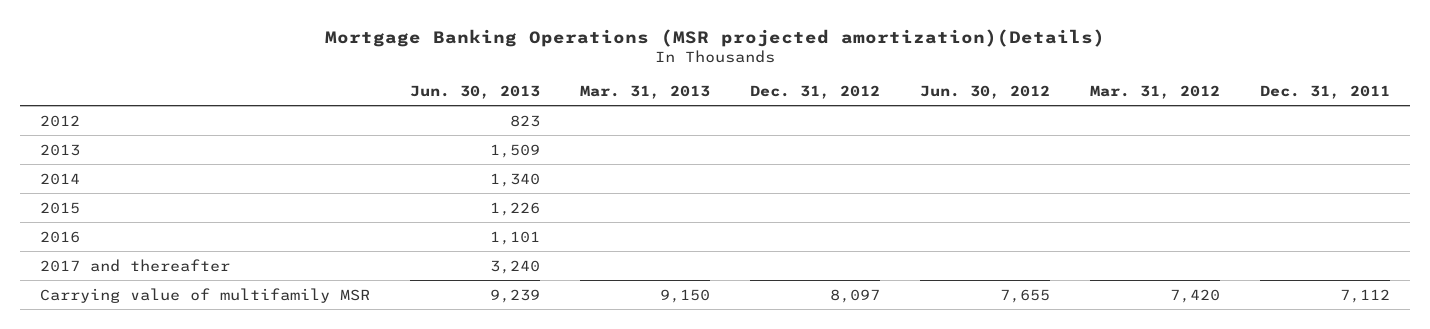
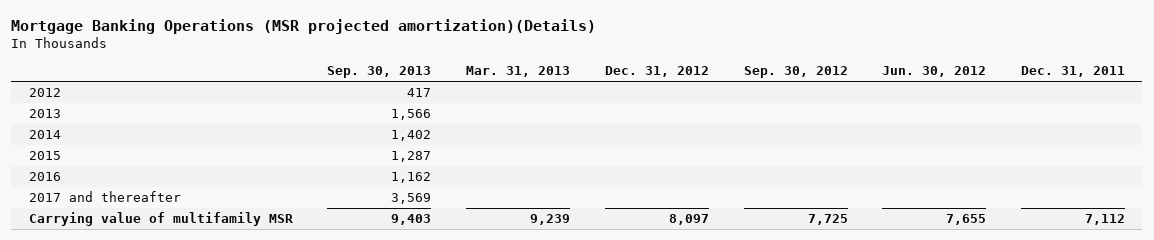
[410,84,541,99] Jun. 30, 2013 -> none
[1090,84,1221,99] Mar. 31, 2012 -> none
none -> [327,66,432,79] Sep. 30, 2013
none -> [743,66,848,79] Sep. 30, 2012
[660,288,711,303] 9,150 -> [530,213,571,225] 9,239

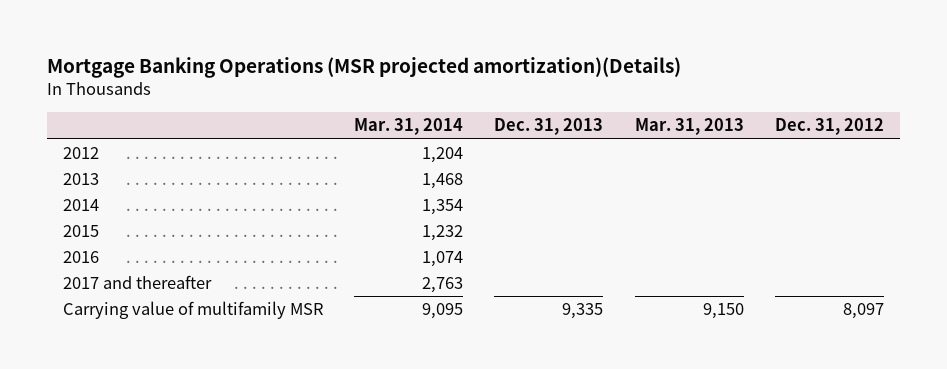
[327,66,432,79] Sep. 30, 2013 -> none
[743,66,848,79] Sep. 30, 2012 -> none
[882,66,987,78] Jun. 30, 2012 -> none
[1020,66,1125,78] Dec. 31, 2011 -> none
none -> [353,118,463,136] Mar. 31, 2014
none -> [494,118,604,136] Dec. 31, 2013
[530,213,571,225] 9,239 -> [702,303,744,320] 9,150

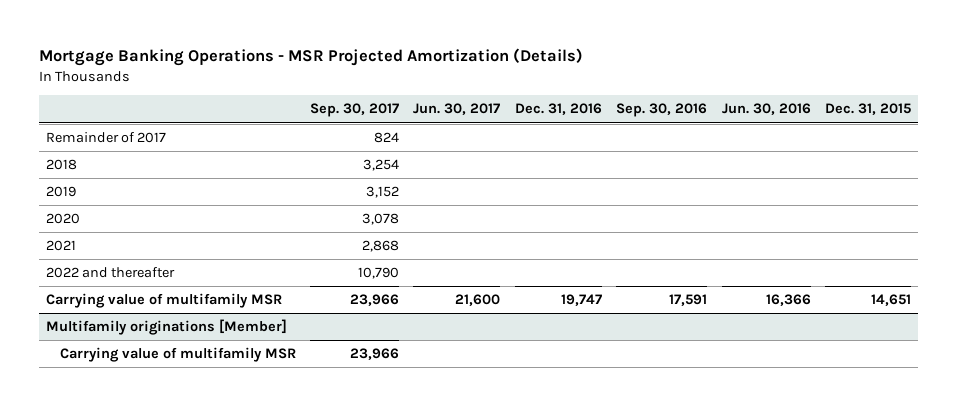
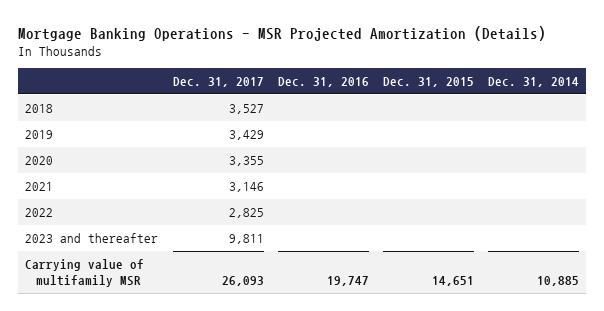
[310,103,400,118] Sep. 30, 2017 -> none
[413,103,501,116] Jun. 30, 2017 -> none
[616,103,708,118] Sep. 30, 2016 -> none
[721,103,811,116] Jun. 30, 2016 -> none
none -> [172,76,264,87] Dec. 31, 2017
none -> [487,76,579,87] Dec. 31, 2014
[46,132,167,144] Remainder of 2017 -> none
none -> [25,207,54,217] 2022
[46,267,176,279] 2022 and thereafter -> [25,232,159,243] 2023 and thereafter
[46,319,288,336] Multifamily originations [Member] -> none
[59,347,296,363] Carrying value of multifamily MSR -> none

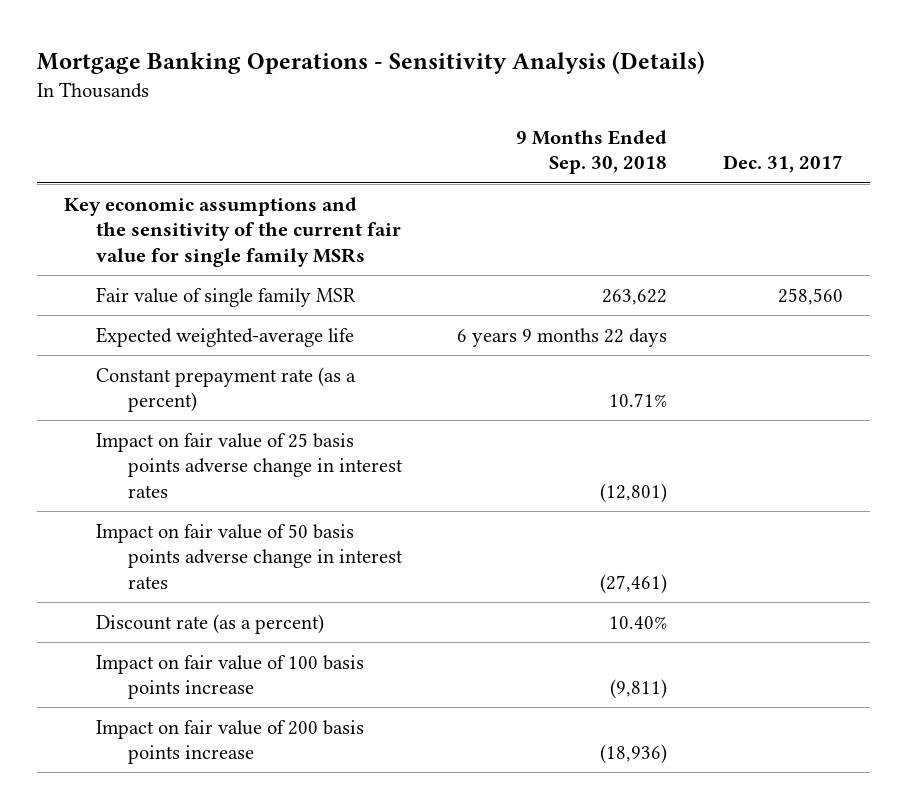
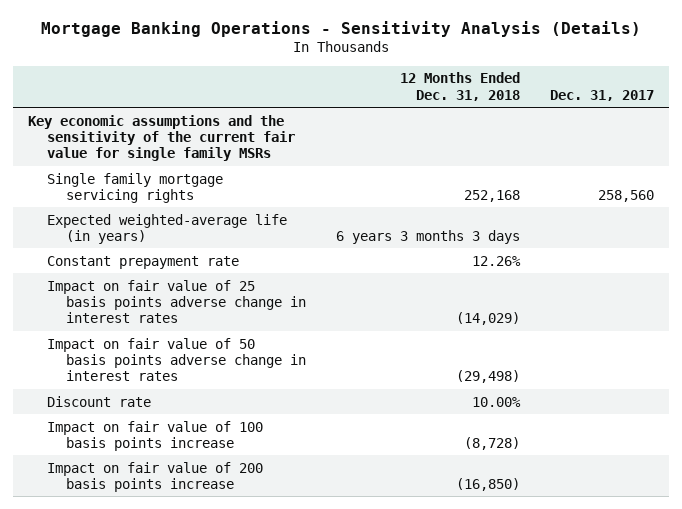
[516,129,668,175] 9 Months Ended Sep. 30, 2018 -> none
none -> [399,72,520,101] 12 Months Ended Dec. 31, 2018
[95,286,356,307] Fair value of single family MSR -> [47,172,224,203] Single family mortgage servicing rights
[95,326,354,347] Expected weighted-average life -> [47,213,288,244] Expected weighted-average life (in years)
[95,366,356,413] Constant prepayment rate (as a percent) -> [47,255,240,269] Constant prepayment rate
[95,613,324,634] Discount rate (as a percent) -> [47,395,152,407] Discount rate

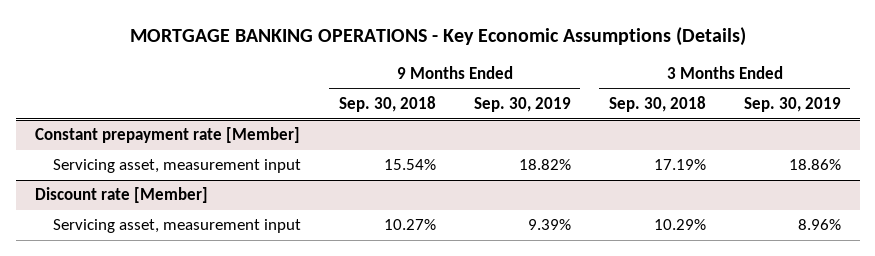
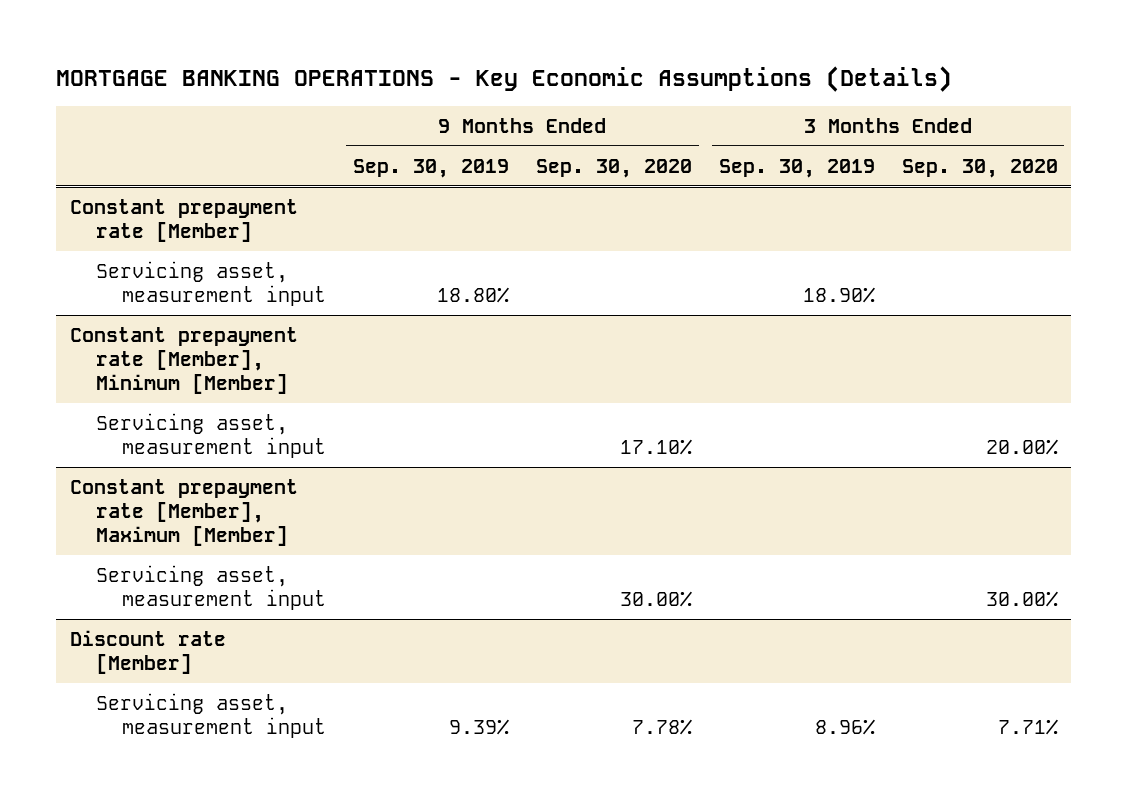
[338,96,436,113] Sep. 30, 2018 -> none
[608,96,706,113] Sep. 30, 2018 -> none
none -> [535,158,692,178] Sep. 30, 2020
none -> [901,158,1058,178] Sep. 30, 2020
[518,159,571,171] 18.82% -> [436,287,509,304] 18.80%
[788,159,841,171] 18.86% -> [802,287,875,304] 18.90%
none -> [69,326,298,395] Constant prepayment rate [Member], Minimum [Member]
none -> [95,412,326,459] Servicing asset, measurement input
none -> [69,478,298,547] Constant prepayment rate [Member], Maximum [Member]
none -> [95,564,326,611] Servicing asset, measurement input

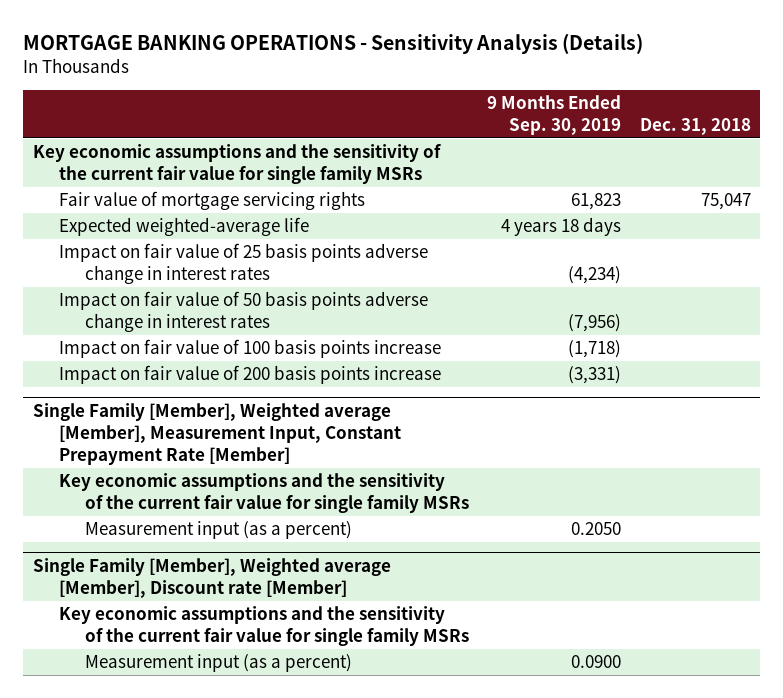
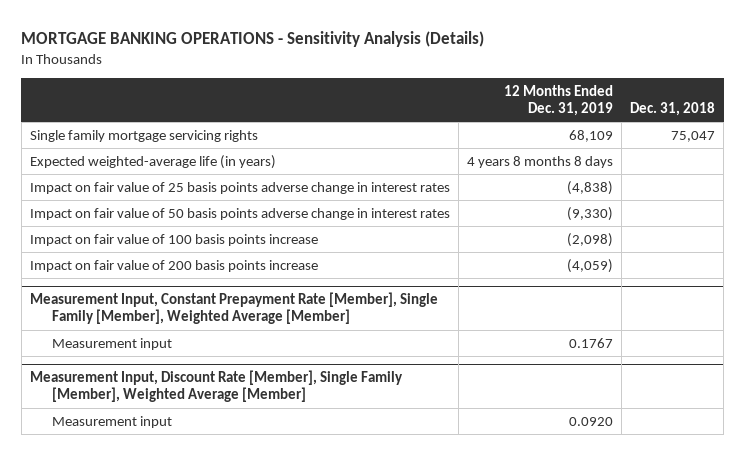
[487,95,622,135] 9 Months Ended Sep. 30, 2019 -> none
none -> [504,85,614,116] 12 Months Ended Dec. 31, 2019
[32,144,441,185] Key economic assumptions and the sensitivity of the current fair value for single family MSRs -> none
[58,191,365,211] Fair value of mortgage servicing rights -> [29,129,258,142] Single family mortgage servicing rights
[58,217,309,237] Expected weighted-average life -> [29,154,276,169] Expected weighted-average life (in years)
[58,473,470,514] Key economic assumptions and the sensitivity of the current fair value for single family MSRs -> none
[58,606,470,647] Key economic assumptions and the sensitivity of the current fair value for single family MSRs -> none
[32,403,401,465] Single Family [Member], Weighted average [Member], Measurement Input, Constant Prepayment Rate [Member] -> [29,292,438,325] Measurement Input, Constant Prepayment Rate [Member], Single Family [Member], Weighted Average [Member]
[85,521,353,540] Measurement input (as a percent) -> [52,337,173,350] Measurement input
[32,558,391,599] Single Family [Member], Weighted average [Member], Discount rate [Member] -> [29,370,403,403] Measurement Input, Discount Rate [Member], Single Family [Member], Weighted Average [Member]
[85,654,353,673] Measurement input (as a percent) -> [52,415,173,428] Measurement input

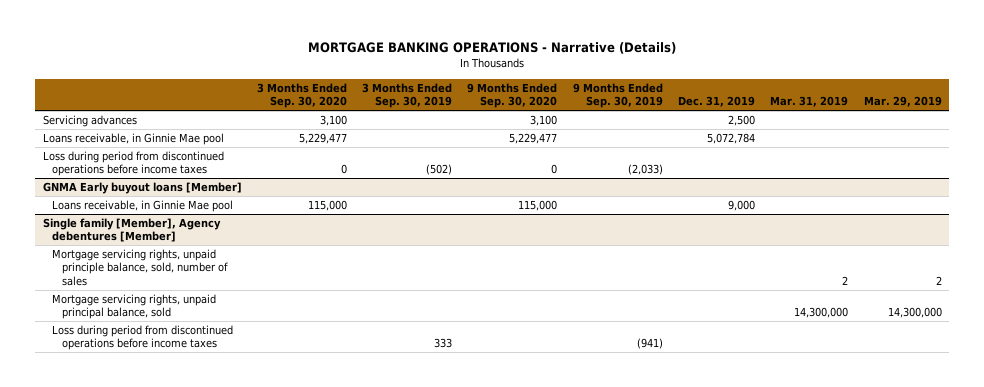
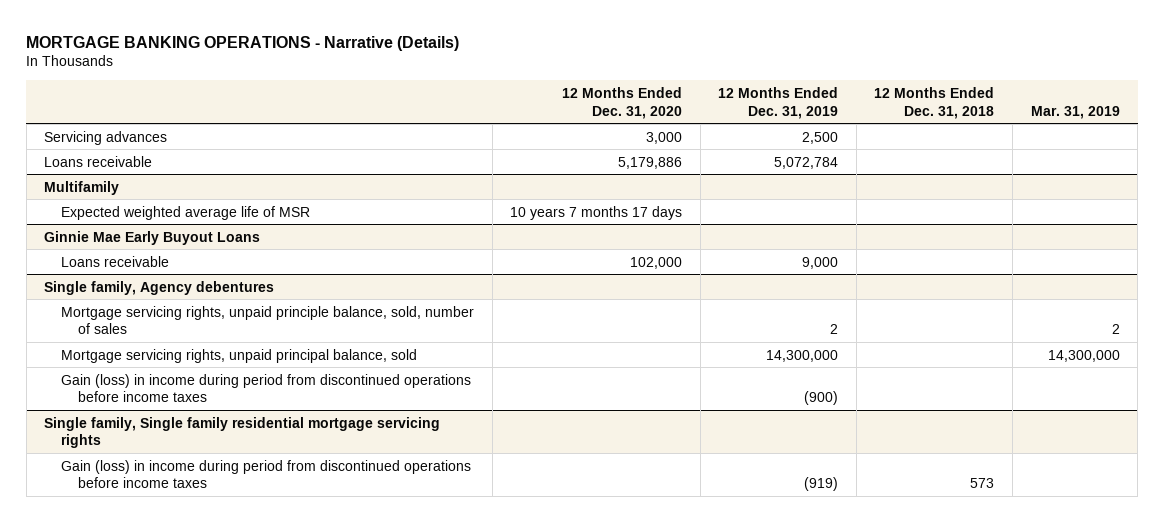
[256,82,347,109] 3 Months Ended Sep. 30, 2020 -> none
[362,82,453,109] 3 Months Ended Sep. 30, 2019 -> none
[467,82,558,109] 9 Months Ended Sep. 30, 2020 -> none
[572,82,663,109] 9 Months Ended Sep. 30, 2019 -> none
[677,96,755,108] Dec. 31, 2019 -> none
[863,96,942,108] Mar. 29, 2019 -> none
none -> [562,86,683,119] 12 Months Ended Dec. 31, 2020
none -> [718,86,839,119] 12 Months Ended Dec. 31, 2019
none -> [874,86,995,119] 12 Months Ended Dec. 31, 2018
[42,151,224,177] Loss during period from discontinued operations before income taxes -> none
[42,133,224,146] Loans receivable, in Ginnie Mae pool -> [44,155,153,167] Loans receivable
none -> [44,180,120,195] Multifamily
none -> [61,205,311,220] Expected weighted average life of MSR
[42,182,242,195] GNMA Early buyout loans [Member] -> [44,230,261,245] Ginnie Mae Early Buyout Loans
[52,200,234,213] Loans receivable, in Ginnie Mae pool -> [61,255,170,267] Loans receivable
[42,218,221,243] Single family [Member], Agency debentures [Member] -> [44,280,275,295] Single family, Agency debentures
[52,325,234,351] Loss during period from discontinued operations before income taxes -> [61,373,472,403] Gain (loss) in income during period from discontinued operations before income taxes
none -> [44,416,441,449] Single family, Single family residential mortgage servicing rights
none -> [61,459,472,489] Gain (loss) in income during period from discontinued operations before income taxes

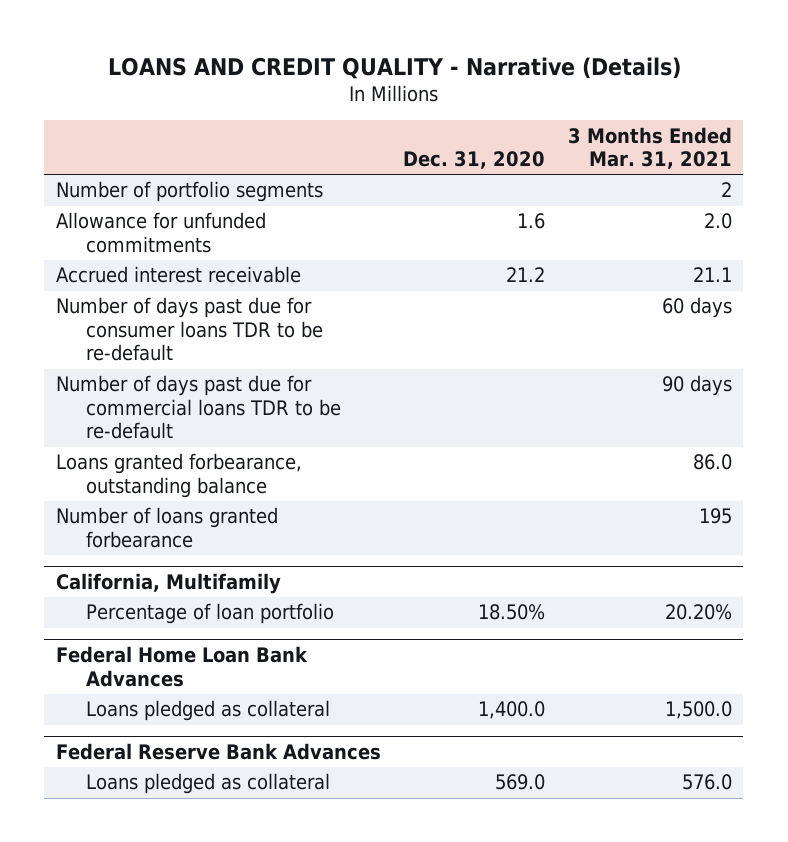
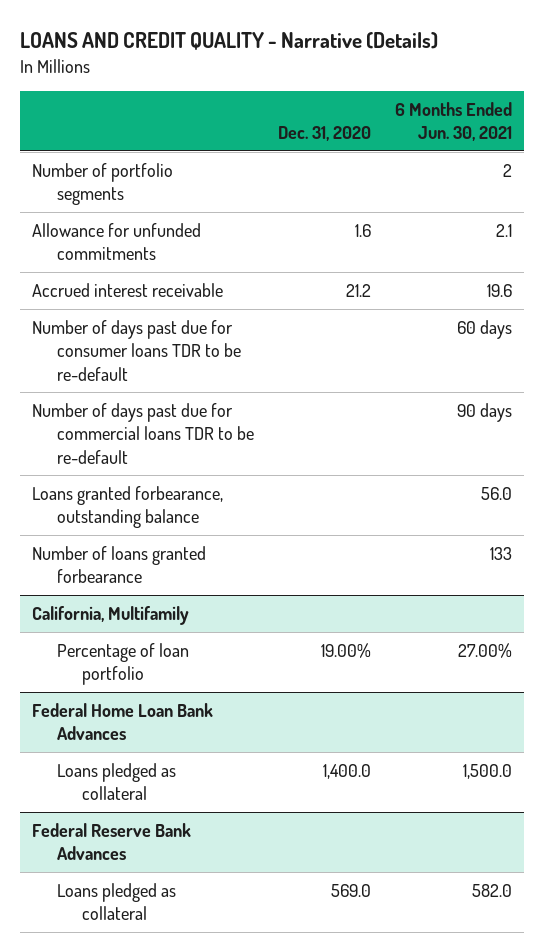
[567,126,732,170] 3 Months Ended Mar. 31, 2021 -> none
none -> [394,101,512,142] 6 Months Ended Jun. 30, 2021
[478,604,546,621] 18.50% -> [320,643,371,659] 19.00%

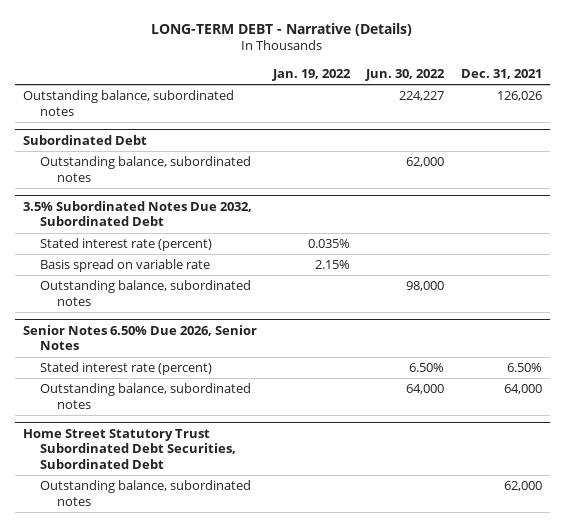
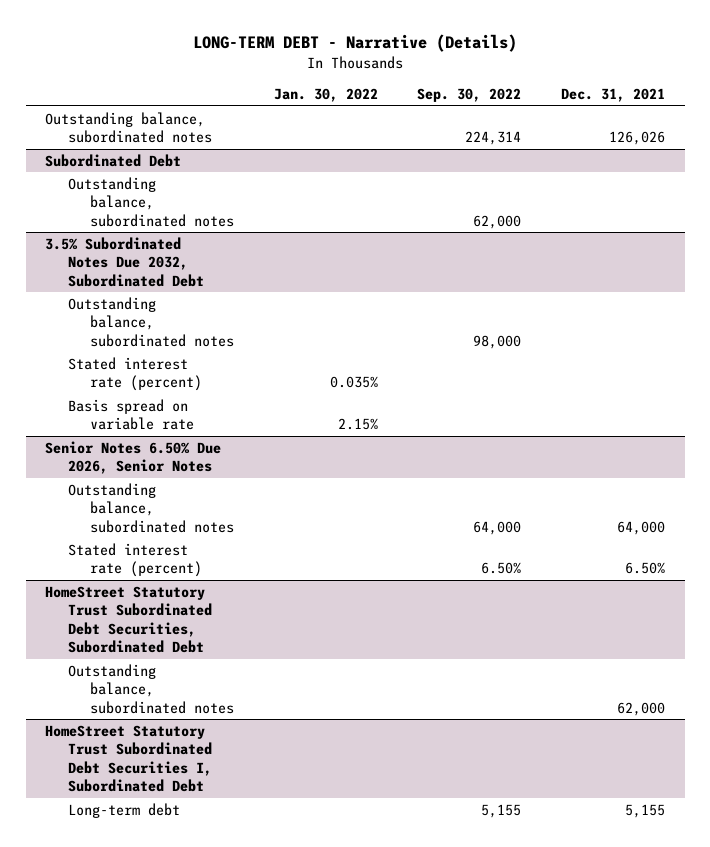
[272,68,352,81] Jan. 19, 2022 -> none
[365,68,446,81] Jun. 30, 2022 -> none
none -> [273,87,378,102] Jan. 30, 2022
none -> [417,87,522,102] Sep. 30, 2022
[39,280,251,306] Outstanding balance, subordinated notes -> [67,296,234,347] Outstanding balance, subordinated notes
[39,362,212,376] Stated interest rate (percent) -> [67,542,202,578] Stated interest rate (percent)
[22,428,236,469] Home Street Statutory Trust Subordinated Debt Securities, Subordinated Debt -> [45,585,212,654] HomeStreet Statutory Trust Subordinated Debt Securities, Subordinated Debt
none -> [45,724,212,793] HomeStreet Statutory Trust Subordinated Debt Securities I, Subordinated Debt
none -> [67,802,180,818] Long-term debt

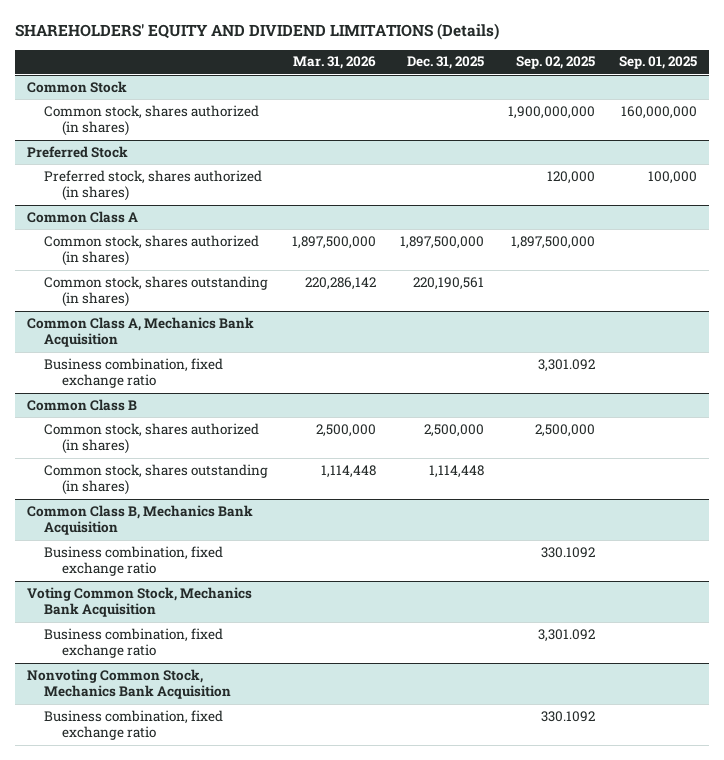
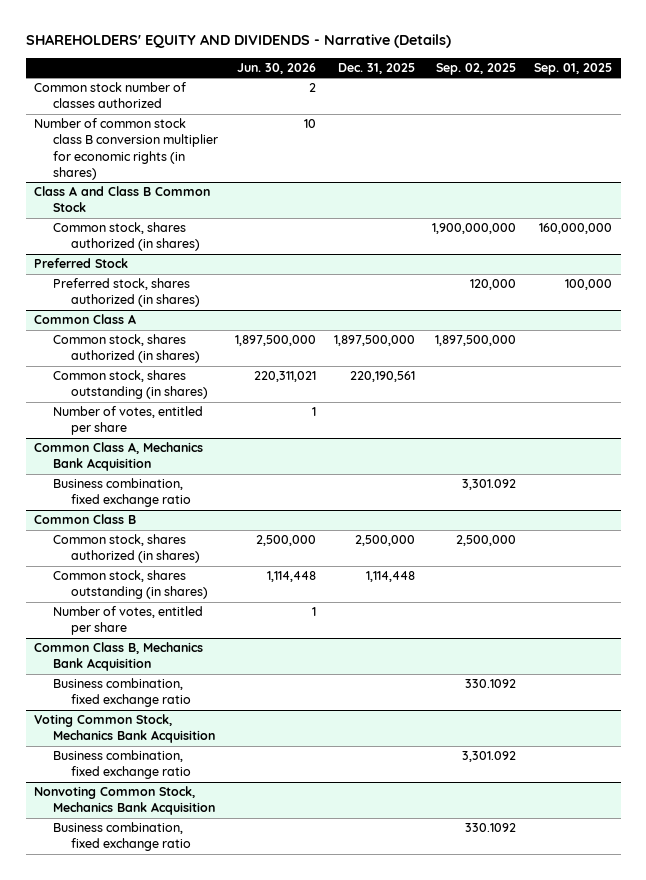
[15,23,500,41] SHAREHOLDERS' EQUITY AND DIVIDEND LIMITATIONS (Details) -> [25,34,451,49] SHAREHOLDERS' EQUITY AND DIVIDENDS - Narrative (Details)
[293,56,377,70] Mar. 31, 2026 -> none
none -> [237,63,317,75] Jun. 30, 2026
none -> [34,82,187,109] Common stock number of classes authorized
none -> [34,118,218,180] Number of common stock class B conversion multiplier for economic rights (in shares)
[27,80,128,93] Common Stock -> [34,186,211,213] Class A and Class B Common Stock
none -> [52,406,203,436] Number of votes, entitled per share
none -> [52,606,203,636] Number of votes, entitled per share

